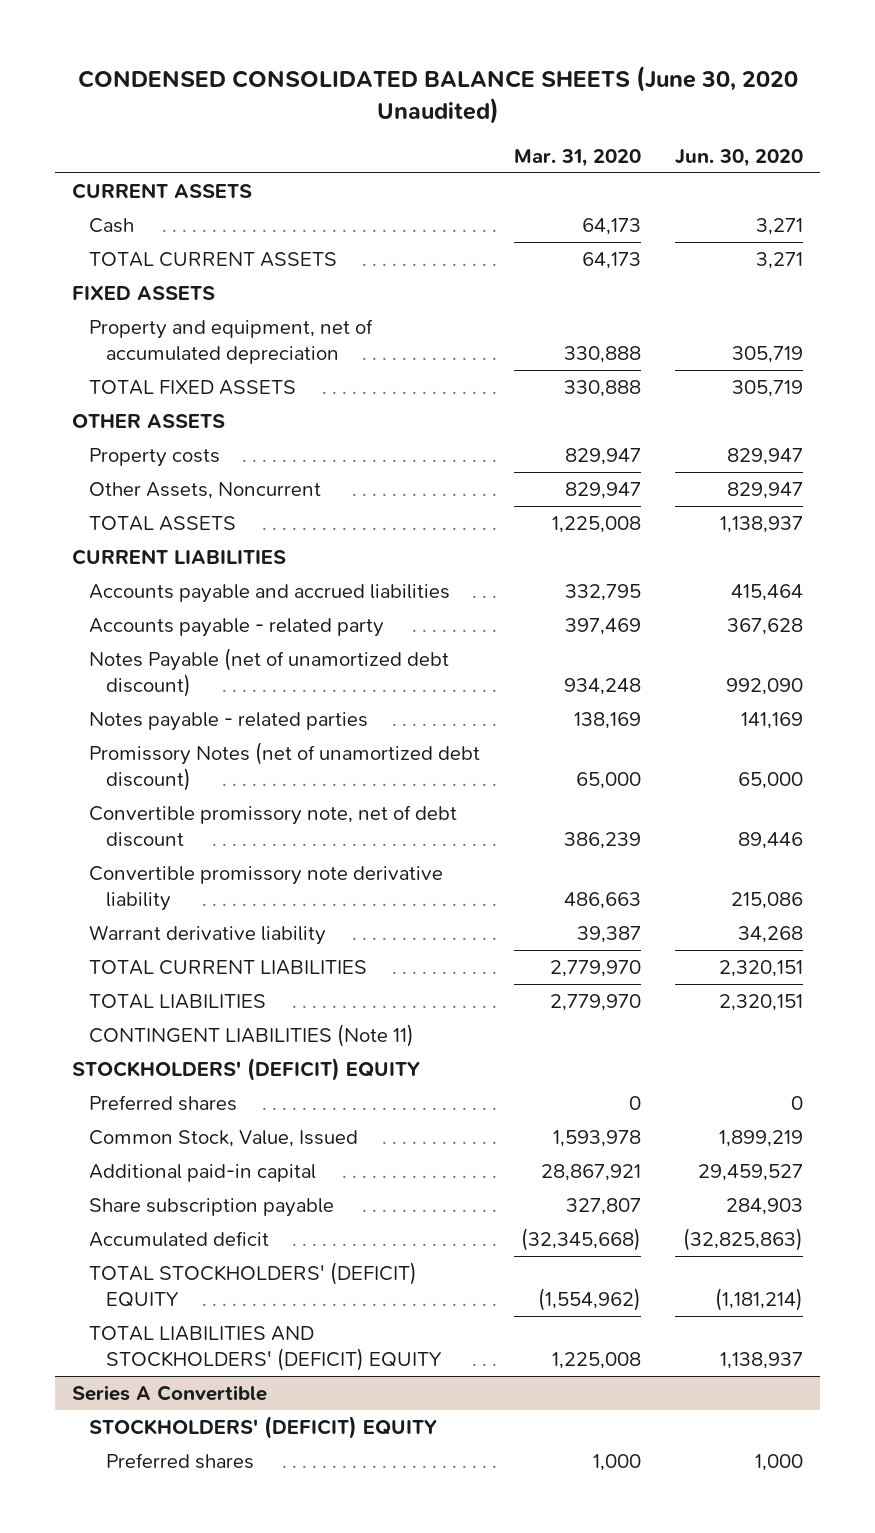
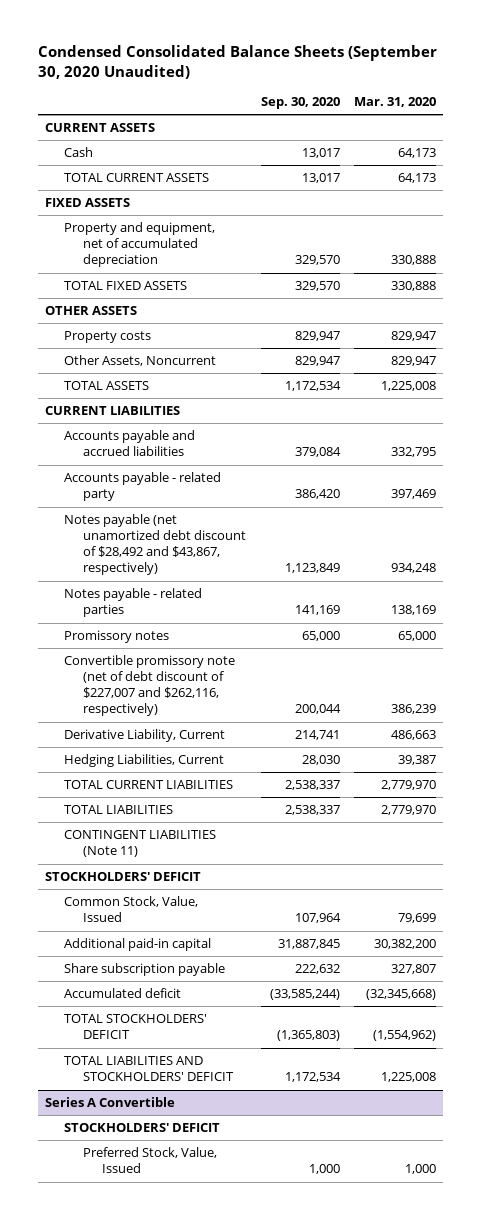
[77,65,798,124] CONDENSED CONSOLIDATED BALANCE SHEETS (June 30, 2020 Unaudited) -> [37,45,437,79] Condensed Consolidated Balance Sheets (September 30, 2020 Unaudited)
[674,148,803,167] Jun. 30, 2020 -> none
none -> [260,97,340,110] Sep. 30, 2020
[89,647,450,697] Notes Payable (net of unamortized debt discount) -> [64,514,247,576] Notes payable (net unamortized debt discount of $28,492 and $43,867, respectively)
[89,865,444,911] Convertible promissory note derivative liability -> none
[89,741,481,791] Promissory Notes (net of unamortized debt discount) -> [64,630,170,644] Promissory notes
[89,804,458,847] Convertible promissory note, net of debt discount -> [64,655,236,717] Convertible promissory note (net of debt discount of $227,007 and $262,116, respectively)
[89,924,327,945] Warrant derivative liability -> [64,729,226,743] Derivative Liability, Current
[577,925,642,943] 39,387 -> [391,730,437,741] 486,663
none -> [64,754,225,768] Hedging Liabilities, Current
[89,1094,238,1111] Preferred shares -> none
[72,1057,421,1081] STOCKHOLDERS' (DEFICIT) EQUITY -> [45,872,202,882] STOCKHOLDERS' DEFICIT
[553,1129,642,1147] 1,593,978 -> [398,913,437,924] 79,699
[541,1163,642,1181] 28,867,921 -> [374,939,437,950] 30,382,200
[89,1261,418,1307] TOTAL STOCKHOLDERS' (DEFICIT) EQUITY -> [64,1014,208,1040] TOTAL STOCKHOLDERS' DEFICIT
[89,1325,443,1371] TOTAL LIABILITIES AND STOCKHOLDERS' (DEFICIT) EQUITY -> [64,1056,235,1082] TOTAL LIABILITIES AND STOCKHOLDERS' DEFICIT
[89,1415,438,1439] STOCKHOLDERS' (DEFICIT) EQUITY -> [64,1123,221,1133] STOCKHOLDERS' DEFICIT
[106,1452,255,1469] Preferred shares -> [83,1147,218,1174] Preferred Stock, Value, Issued

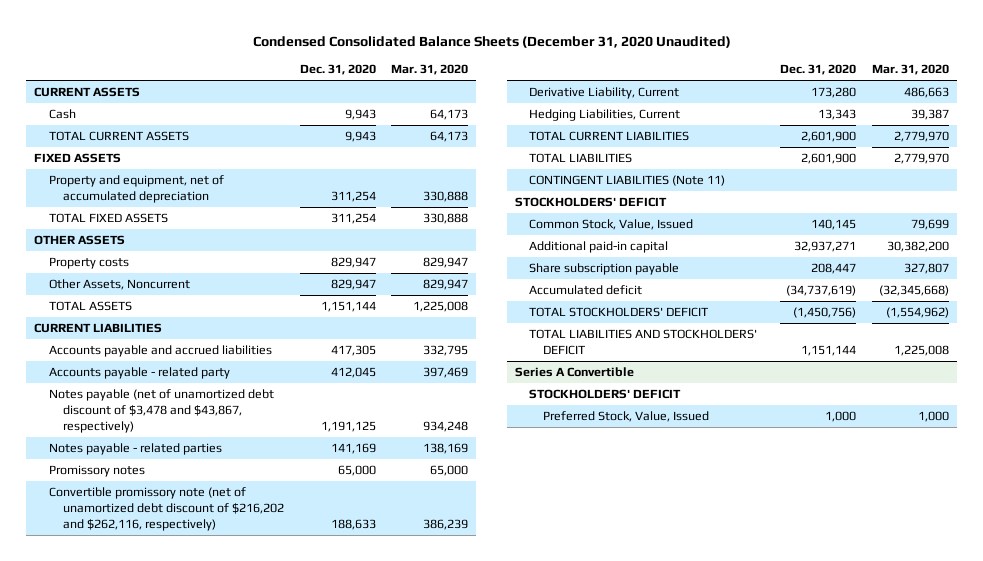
[37,45,437,79] Condensed Consolidated Balance Sheets (September 30, 2020 Unaudited) -> [252,35,731,48] Condensed Consolidated Balance Sheets (December 31, 2020 Unaudited)
[260,97,340,110] Sep. 30, 2020 -> none
none -> [299,64,376,76] Dec. 31, 2020
[64,514,247,576] Notes payable (net unamortized debt discount of $28,492 and $43,867, respectively) -> [48,389,274,434] Notes payable (net of unamortized debt discount of $3,478 and $43,867, respectively)
[64,655,236,717] Convertible promissory note (net of debt discount of $227,007 and $262,116, respectively) -> [48,487,284,532] Convertible promissory note (net of unamortized debt discount of $216,202 and $262,116, respectively)

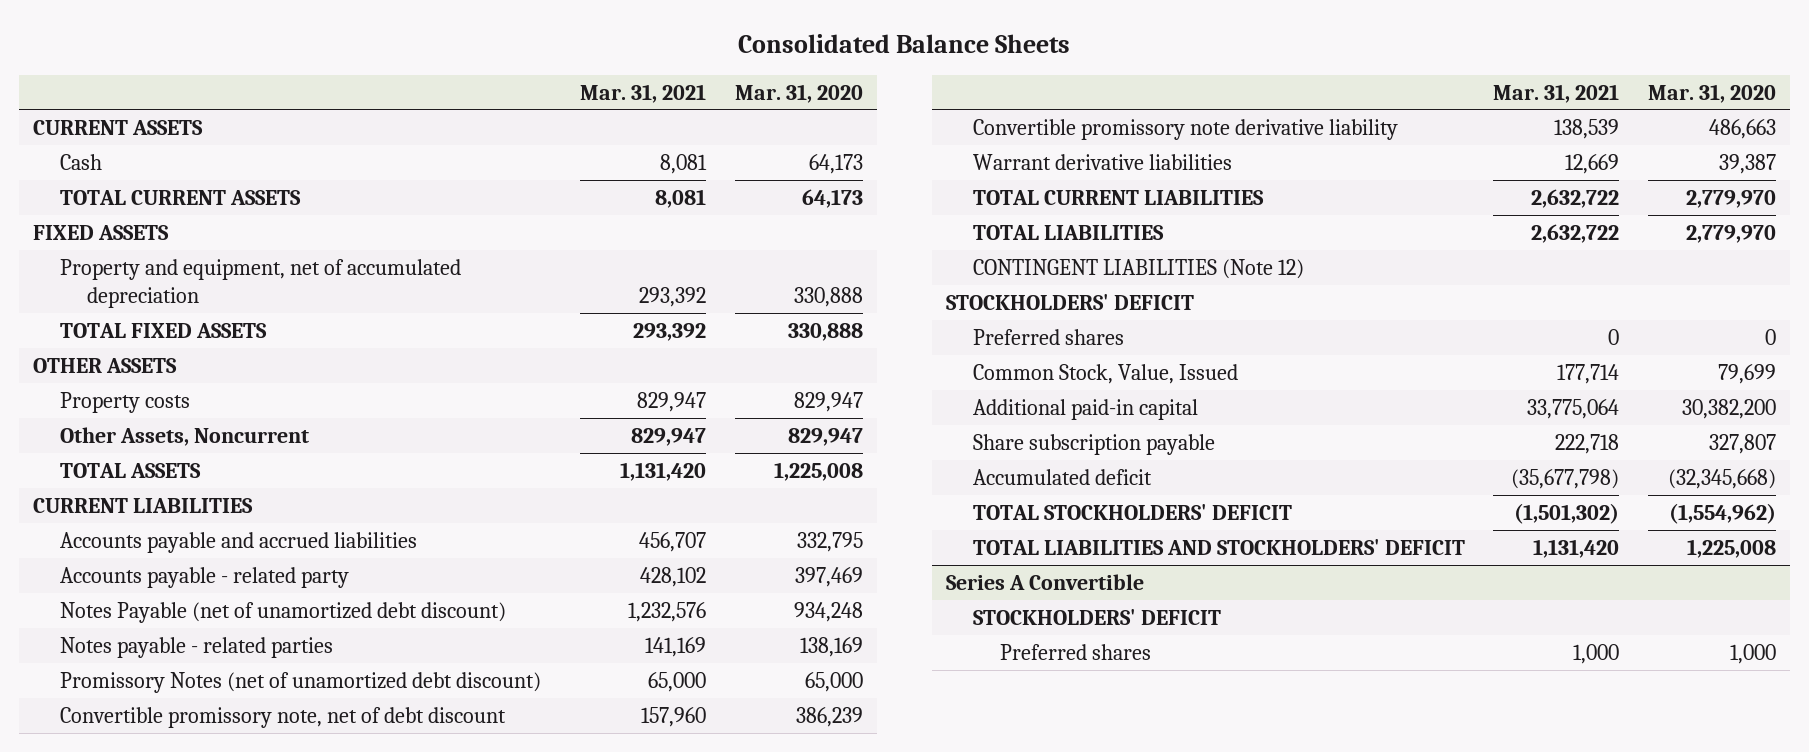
[252,35,731,48] Condensed Consolidated Balance Sheets (December 31, 2020 Unaudited) -> [738,33,1071,53] Consolidated Balance Sheets
[299,64,376,76] Dec. 31, 2020 -> none
none -> [580,83,707,103] Mar. 31, 2021
[48,389,274,434] Notes payable (net of unamortized debt discount of $3,478 and $43,867, respectively) -> [59,601,506,623] Notes Payable (net of unamortized debt discount)
[529,109,681,122] Hedging Liabilities, Current -> none
[48,465,145,478] Promissory notes -> [59,671,541,693] Promissory Notes (net of unamortized debt discount)
[48,487,284,532] Convertible promissory note (net of unamortized debt discount of $216,202 and $262,116, respectively) -> [59,706,506,728] Convertible promissory note, net of debt discount
none -> [972,118,1398,140] Convertible promissory note derivative liability
[529,87,680,100] Derivative Liability, Current -> [972,153,1232,170] Warrant derivative liabilities
[903,87,949,99] 486,663 -> [1718,153,1776,174] 39,387
[529,175,726,187] CONTINGENT LIABILITIES (Note 11) -> [972,258,1304,279] CONTINGENT LIABILITIES (Note 12)
none -> [972,328,1124,345] Preferred shares
[543,411,710,423] Preferred Stock, Value, Issued -> [999,643,1151,660] Preferred shares

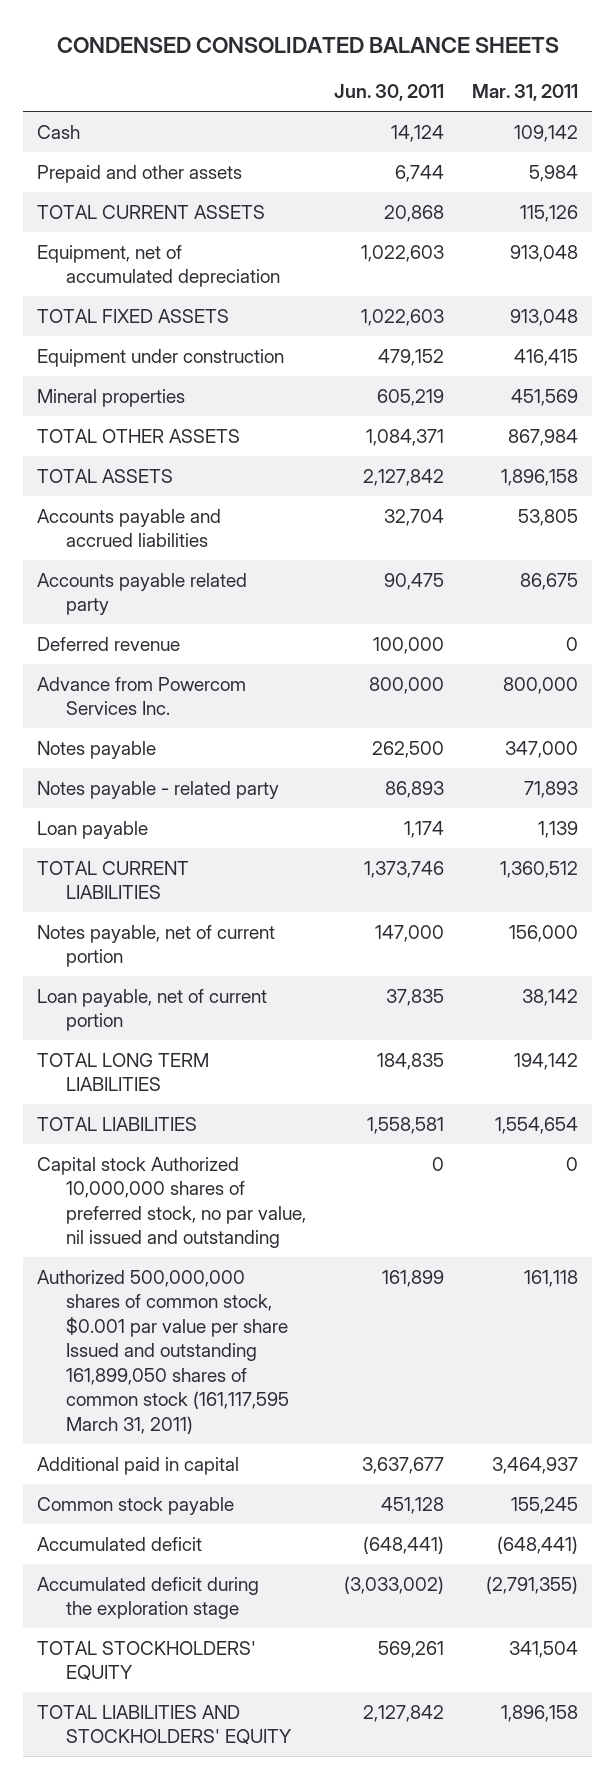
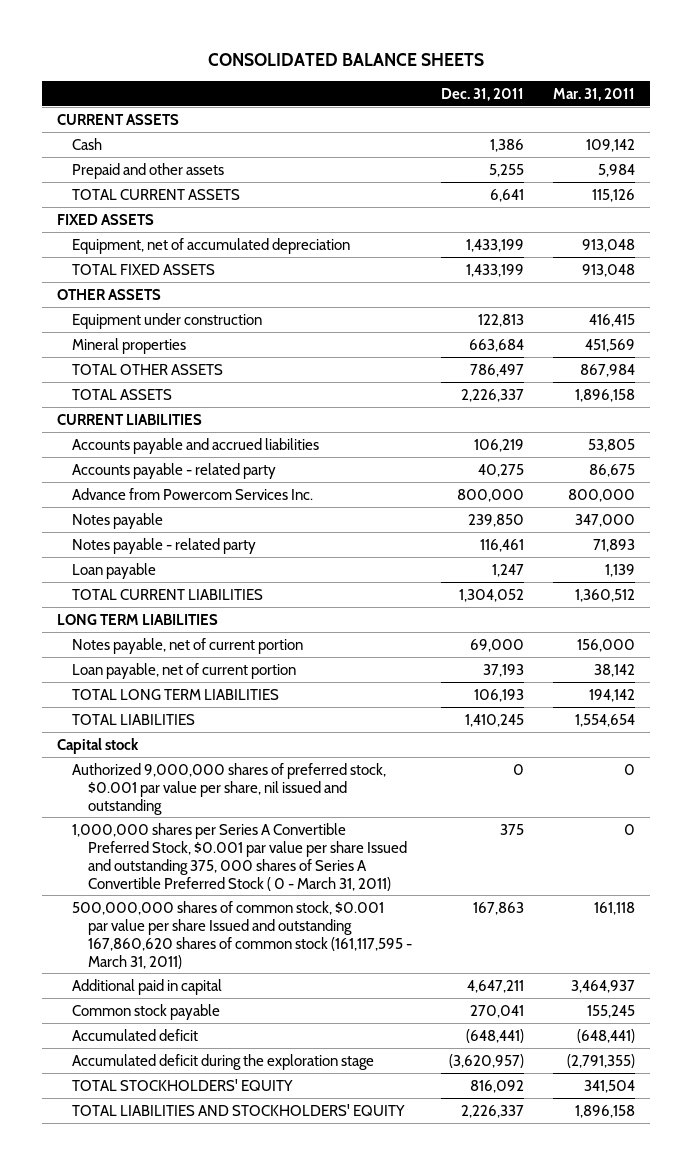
[56,36,559,53] CONDENSED CONSOLIDATED BALANCE SHEETS -> [208,53,485,67] CONSOLIDATED BALANCE SHEETS
[334,84,445,102] Jun. 30, 2011 -> none
none -> [440,87,524,101] Dec. 31, 2011
none -> [57,113,180,125] CURRENT ASSETS
none -> [57,213,155,225] FIXED ASSETS
none -> [57,288,162,300] OTHER ASSETS
none -> [57,413,203,425] CURRENT LIABILITIES
[36,636,180,651] Deferred revenue -> none
[36,572,247,616] Accounts payable related party -> [72,462,277,479] Accounts payable - related party
none -> [57,613,219,625] LONG TERM LIABILITIES
none -> [57,737,140,754] Capital stock
[36,1156,307,1249] Capital stock Authorized 10,000,000 shares of preferred stock, no par value, nil issued and outstanding -> [72,762,387,815] Authorized 9,000,000 shares of preferred stock, $0.001 par value per share, nil issued and outstanding
none -> [72,822,407,891] 1,000,000 shares per Series A Convertible Preferred Stock, $0.001 par value per share Issued and outstanding 375, 000 shares of Series A Convertible Preferred Stock ( 0 - March 31, 2011)
[36,1269,290,1434] Authorized 500,000,000 shares of common stock, $0.001 par value per share Issued and outstanding 161,899,050 shares of common stock (161,117,595 March 31, 2011) -> [72,900,412,969] 500,000,000 shares of common stock, $0.001 par value per share Issued and outstanding 167,860,620 shares of common stock (161,117,595 - March 31, 2011)

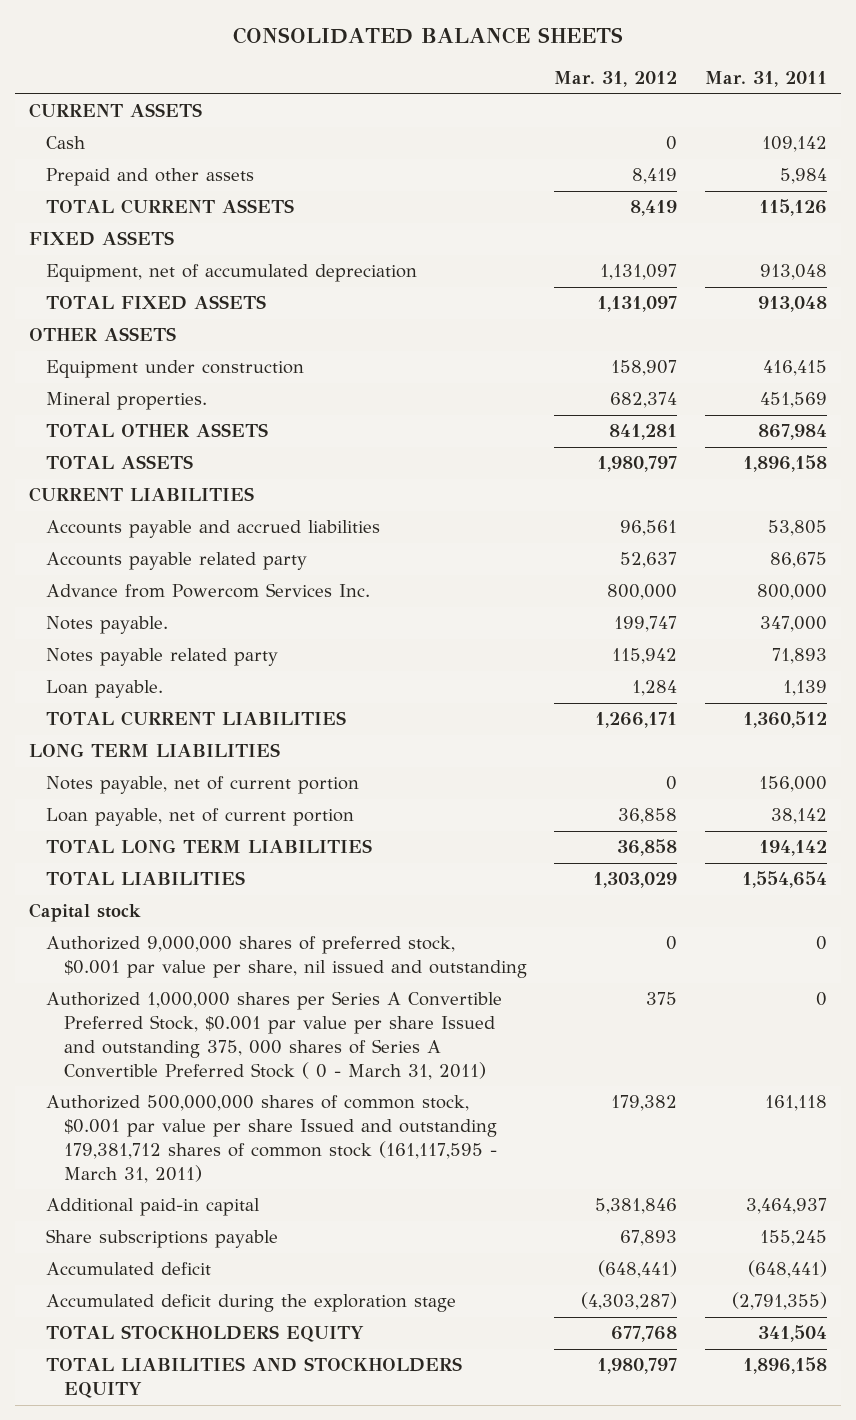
[440,87,524,101] Dec. 31, 2011 -> none
none -> [554,71,678,88] Mar. 31, 2012
[72,337,187,354] Mineral properties -> [46,392,208,411] Mineral properties.
[72,462,277,479] Accounts payable - related party -> [46,552,308,571] Accounts payable related party
[72,512,164,529] Notes payable -> [46,616,169,635] Notes payable.
[72,537,257,554] Notes payable - related party -> [46,648,279,667] Notes payable related party
[72,562,157,579] Loan payable -> [46,680,164,699] Loan payable.
[72,822,407,891] 1,000,000 shares per Series A Convertible Preferred Stock, $0.001 par value per share Issued and outstanding 375, 000 shares of Series A Convertible Preferred Stock ( 0 - March 31, 2011) -> [46,991,503,1080] Authorized 1,000,000 shares per Series A Convertible Preferred Stock, $0.001 par value per share Issued and outstanding 375, 000 shares of Series A Convertible Preferred Stock ( 0 - March 31, 2011)
[72,900,412,969] 500,000,000 shares of common stock, $0.001 par value per share Issued and outstanding 167,860,620 shares of common stock (161,117,595 - March 31, 2011) -> [46,1095,497,1183] Authorized 500,000,000 shares of common stock, $0.001 par value per share Issued and outstanding 179,381,712 shares of common stock (161,117,595 - March 31, 2011)
[72,978,223,995] Additional paid in capital -> [46,1198,261,1217] Additional paid-in capital
[72,1003,221,1020] Common stock payable -> [46,1229,279,1249] Share subscriptions payable
[72,1078,294,1091] TOTAL STOCKHOLDERS' EQUITY -> [46,1325,365,1343] TOTAL STOCKHOLDERS EQUITY
[72,1103,406,1116] TOTAL LIABILITIES AND STOCKHOLDERS' EQUITY -> [46,1357,463,1399] TOTAL LIABILITIES AND STOCKHOLDERS EQUITY

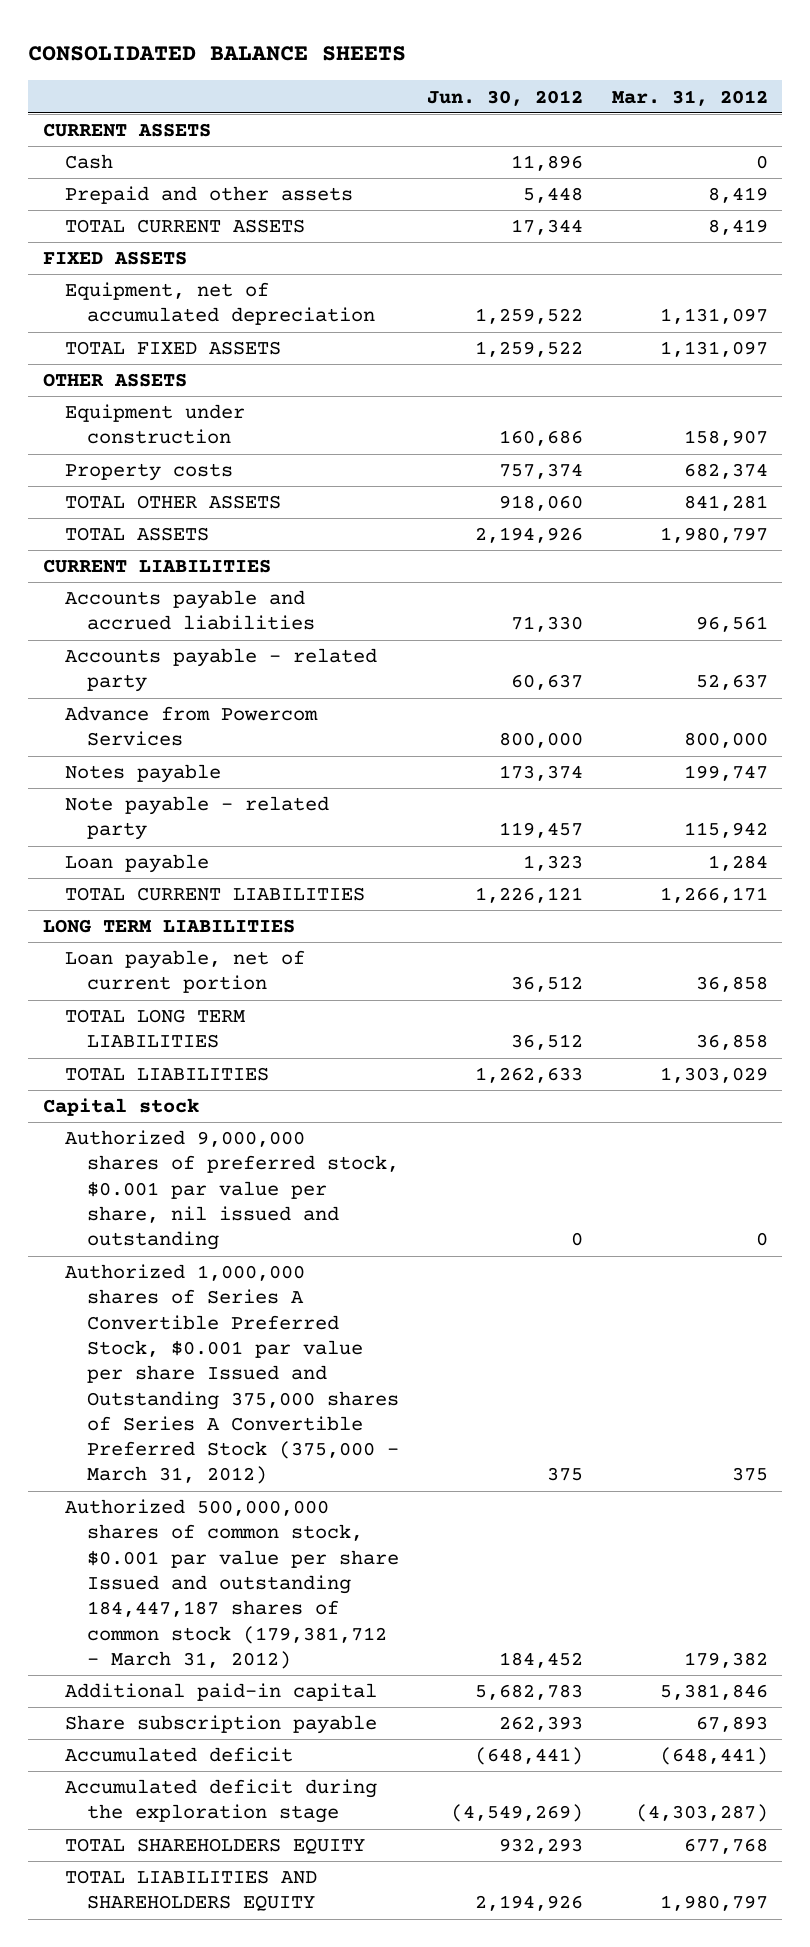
[705,71,828,88] Mar. 31, 2011 -> none
none -> [427,89,584,106] Jun. 30, 2012
[46,392,208,411] Mineral properties. -> [64,463,233,482] Property costs
[46,552,308,571] Accounts payable related party -> [64,648,377,693] Accounts payable - related party
[46,583,371,599] Advance from Powercom Services Inc. -> [64,706,318,747] Advance from Powercom Services
[46,616,169,635] Notes payable. -> [64,764,221,784] Notes payable
[46,648,279,667] Notes payable related party -> [64,796,329,841] Note payable - related party
[46,680,164,699] Loan payable. -> [64,854,209,874] Loan payable
[46,776,360,795] Notes payable, net of current portion -> none
[46,991,503,1080] Authorized 1,000,000 shares per Series A Convertible Preferred Stock, $0.001 par value per share Issued and outstanding 375, 000 shares of Series A Convertible Preferred Stock ( 0 - March 31, 2011) -> [64,1264,399,1485] Authorized 1,000,000 shares of Series A Convertible Preferred Stock, $0.001 par value per share Issued and Outstanding 375,000 shares of Series A Convertible Preferred Stock (375,000 - March 31, 2012)
[46,1095,497,1183] Authorized 500,000,000 shares of common stock, $0.001 par value per share Issued and outstanding 179,381,712 shares of common stock (161,117,595 - March 31, 2011) -> [64,1499,399,1669] Authorized 500,000,000 shares of common stock, $0.001 par value per share Issued and outstanding 184,447,187 shares of common stock (179,381,712 - March 31, 2012)
[46,1229,279,1249] Share subscriptions payable -> [64,1715,377,1735] Share subscription payable
[46,1325,365,1343] TOTAL STOCKHOLDERS EQUITY -> [64,1838,365,1855] TOTAL SHAREHOLDERS EQUITY
[46,1357,463,1399] TOTAL LIABILITIES AND STOCKHOLDERS EQUITY -> [64,1870,317,1912] TOTAL LIABILITIES AND SHAREHOLDERS EQUITY

